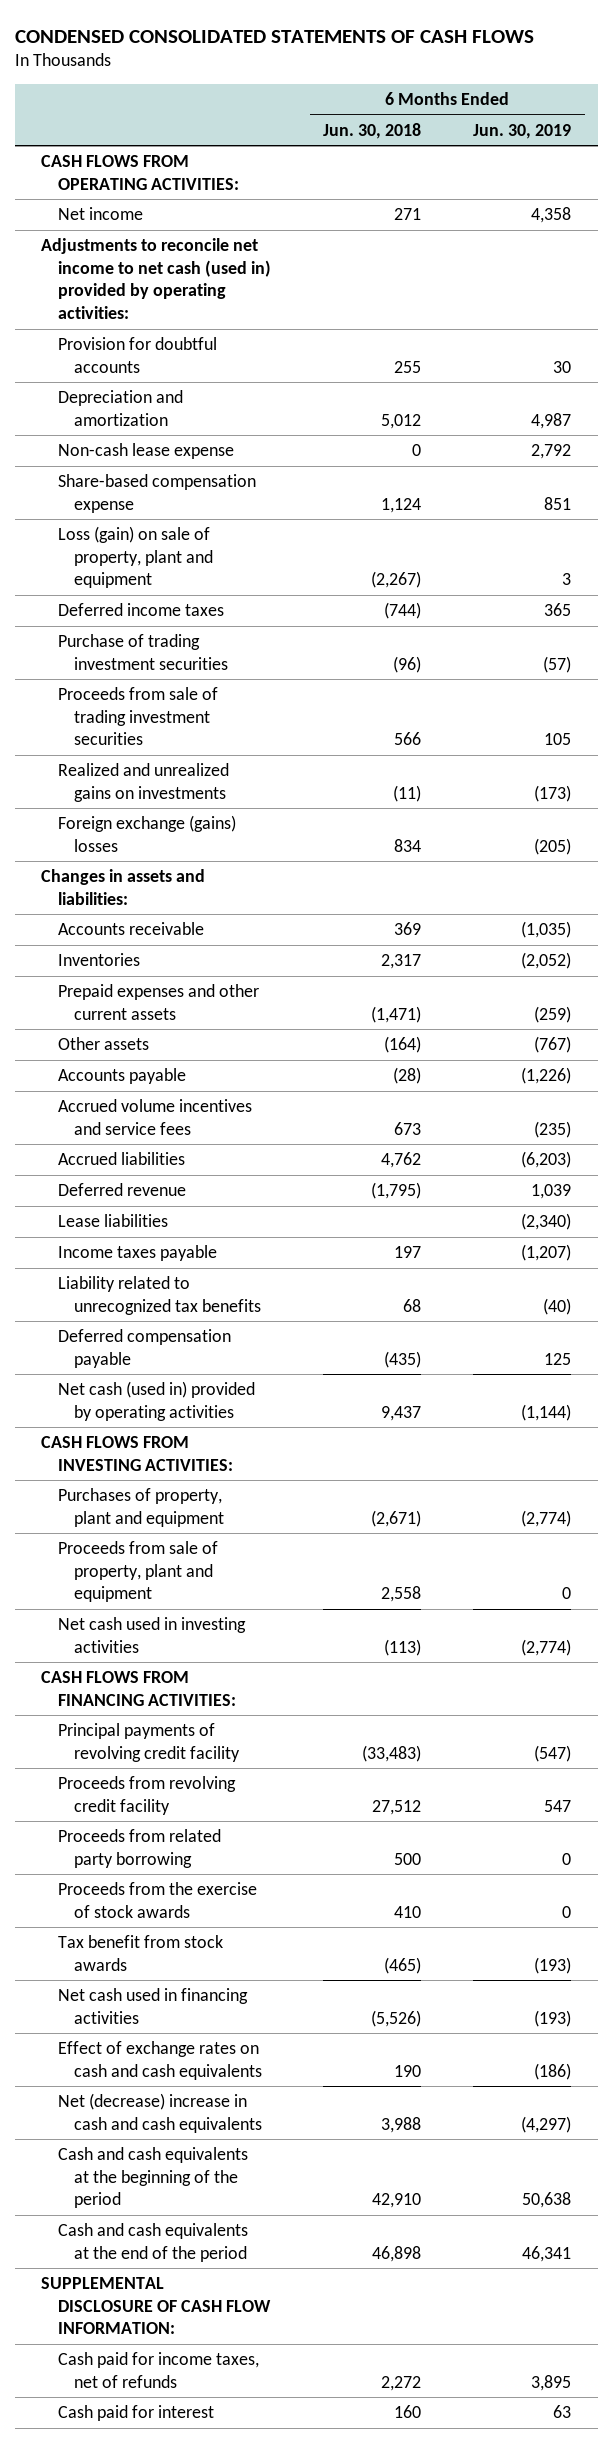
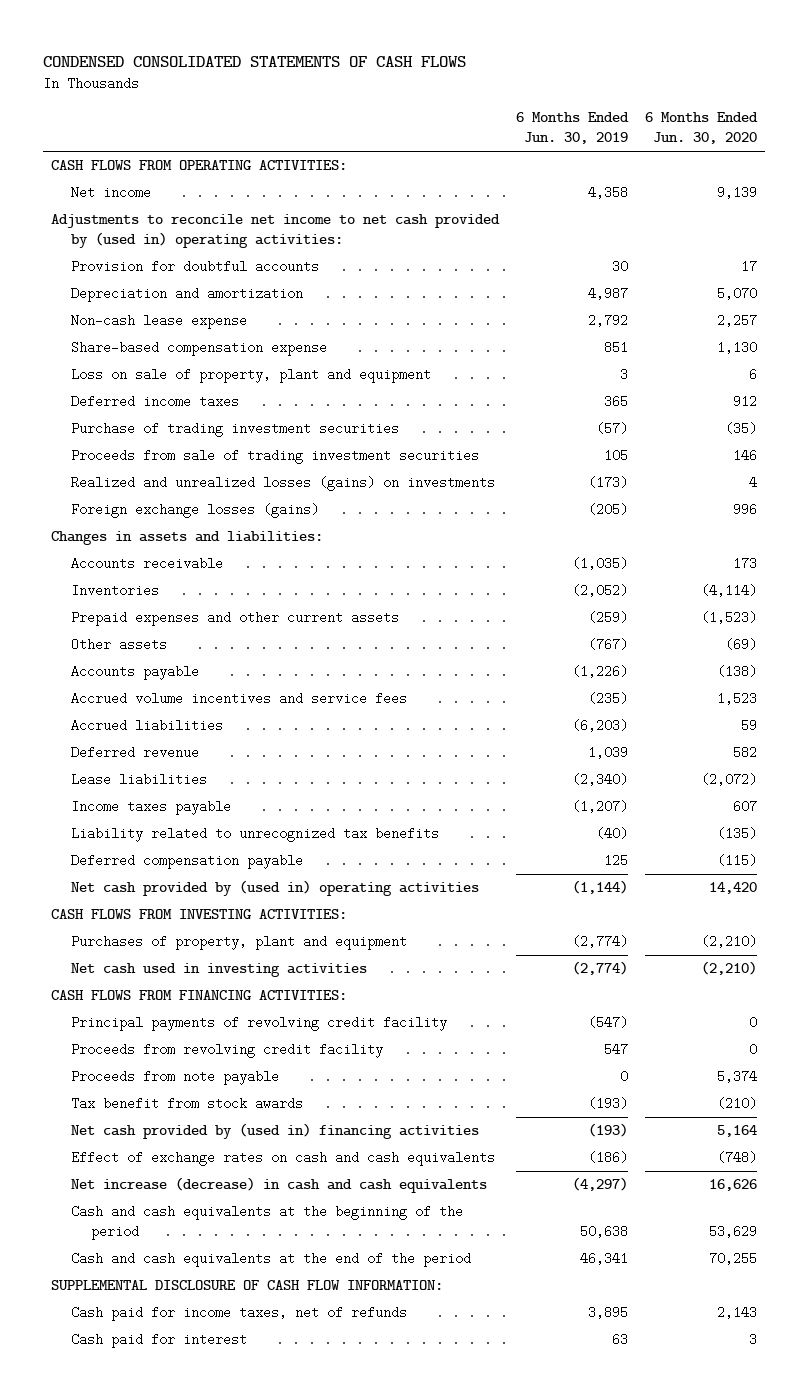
[323,122,422,139] Jun. 30, 2018 -> none
none -> [644,112,758,145] 6 Months Ended Jun. 30, 2020
[41,238,271,320] Adjustments to reconcile net income to net cash (used in) provided by operating activities: -> [51,214,501,249] Adjustments to reconcile net income to net cash provided by (used in) operating activities:
[57,526,214,589] Loss (gain) on sale of property, plant and equipment -> [71,368,432,384] Loss on sale of property, plant and equipment
[57,763,229,802] Realized and unrealized gains on investments -> [71,476,496,492] Realized and unrealized losses (gains) on investments
[57,815,236,852] Foreign exchange (gains) losses -> [71,503,320,519] Foreign exchange losses (gains)
[57,1381,255,1421] Net cash (used in) provided by operating activities -> [71,880,480,897] Net cash provided by (used in) operating activities
[57,1541,218,1603] Proceeds from sale of property, plant and equipment -> none
[57,1829,221,1868] Proceeds from related party borrowing -> none
[57,1882,257,1918] Proceeds from the exercise of stock awards -> none
none -> [71,1070,280,1086] Proceeds from note payable
[57,1988,248,2024] Net cash used in financing activities -> [71,1123,480,1140] Net cash provided by (used in) financing activities
[57,2093,263,2133] Net (decrease) increase in cash and cash equivalents -> [71,1177,488,1194] Net increase (decrease) in cash and cash equivalents

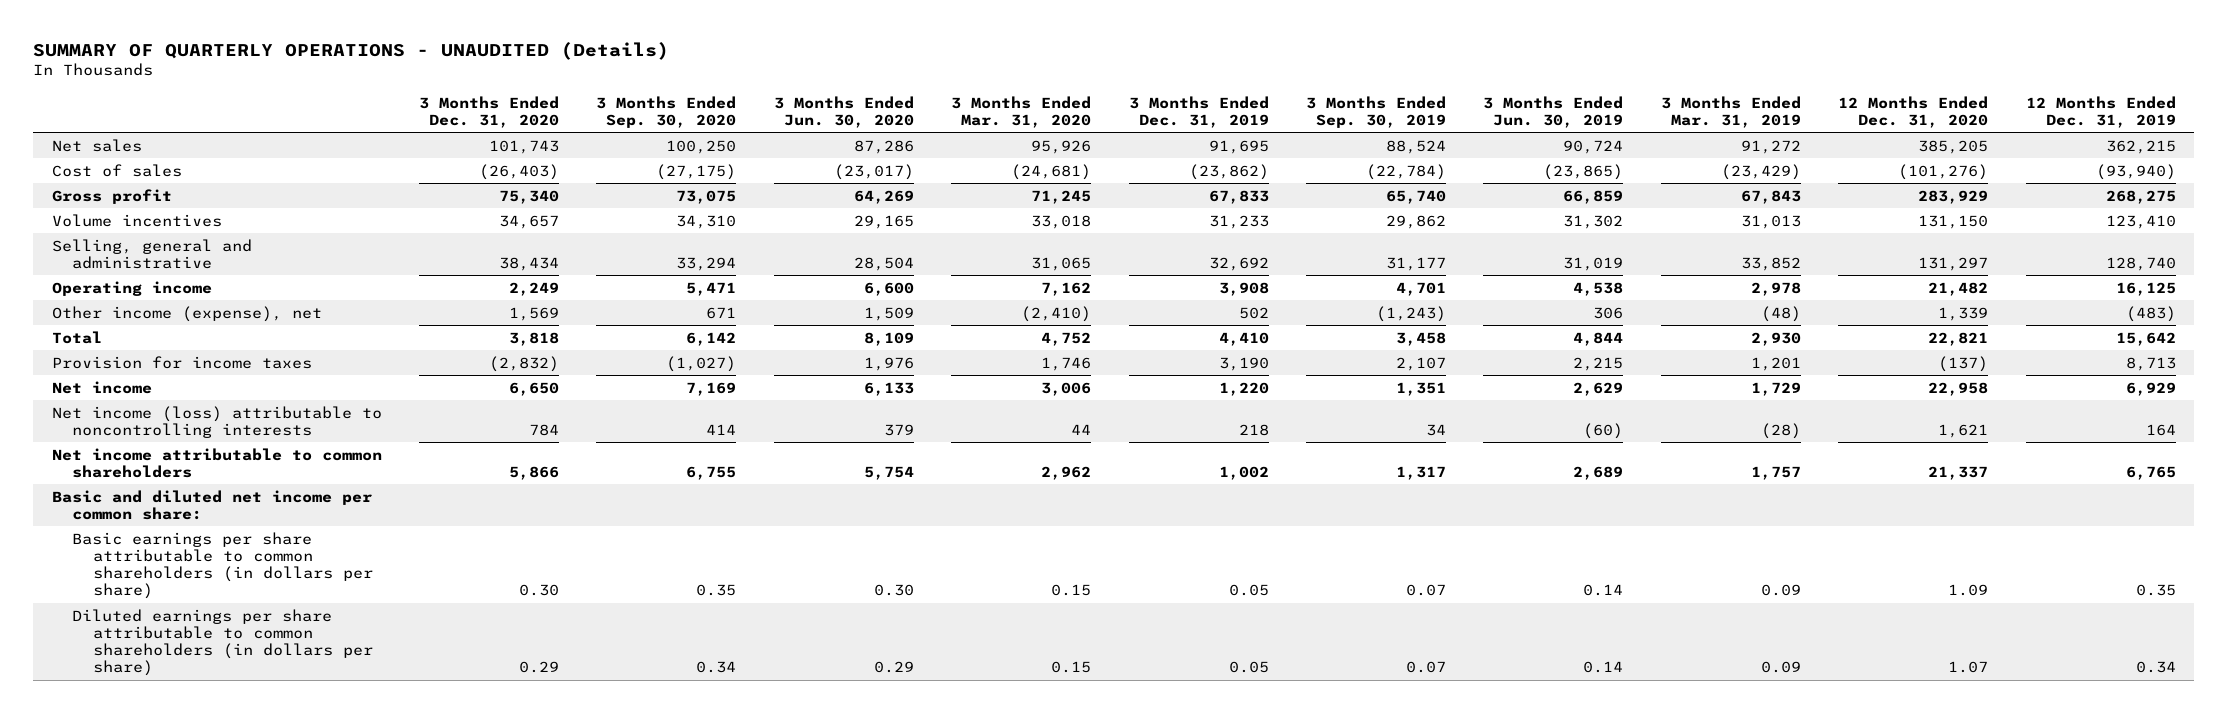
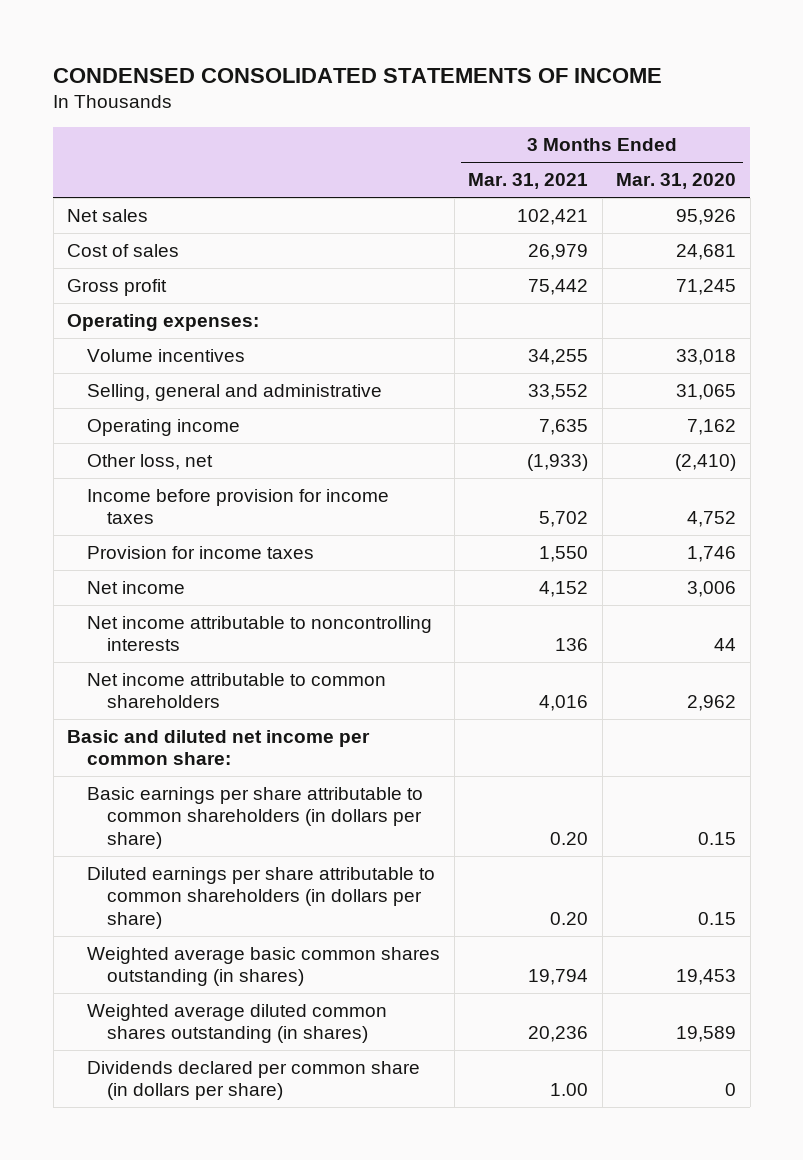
[32,41,669,60] SUMMARY OF QUARTERLY OPERATIONS - UNAUDITED (Details) -> [53,67,663,83] CONDENSED CONSOLIDATED STATEMENTS OF INCOME
[418,95,559,129] 3 Months Ended Dec. 31, 2020 -> none
[596,95,737,129] 3 Months Ended Sep. 30, 2020 -> none
[773,95,914,129] 3 Months Ended Jun. 30, 2020 -> none
[1128,95,1269,129] 3 Months Ended Dec. 31, 2019 -> none
[1306,95,1447,129] 3 Months Ended Sep. 30, 2019 -> none
[1483,95,1624,129] 3 Months Ended Jun. 30, 2019 -> none
[1660,95,1801,129] 3 Months Ended Mar. 31, 2019 -> none
[1838,95,1989,129] 12 Months Ended Dec. 31, 2020 -> none
[2025,95,2176,129] 12 Months Ended Dec. 31, 2019 -> none
none -> [468,173,589,190] Mar. 31, 2021
[1011,163,1092,180] (24,681) -> [676,243,737,260] 24,681
none -> [67,313,260,331] Operating expenses:
[51,305,322,322] Other income (expense), net -> [87,453,214,470] Other loss, net
[51,330,102,344] Total -> [87,488,390,525] Income before provision for income taxes
[51,405,382,438] Net income (loss) attributable to noncontrolling interests -> [87,615,433,652] Net income attributable to noncontrolling interests
none -> [87,946,441,987] Weighted average basic common shares outstanding (in shares)
none -> [87,1003,388,1044] Weighted average diluted common shares outstanding (in shares)
none -> [87,1060,421,1101] Dividends declared per common share (in dollars per share)

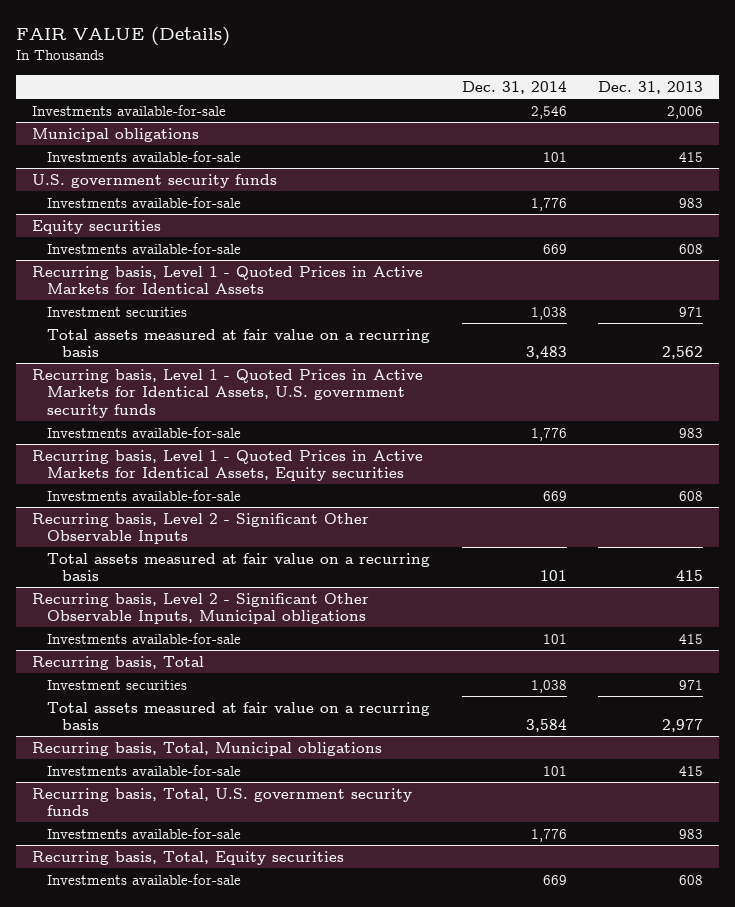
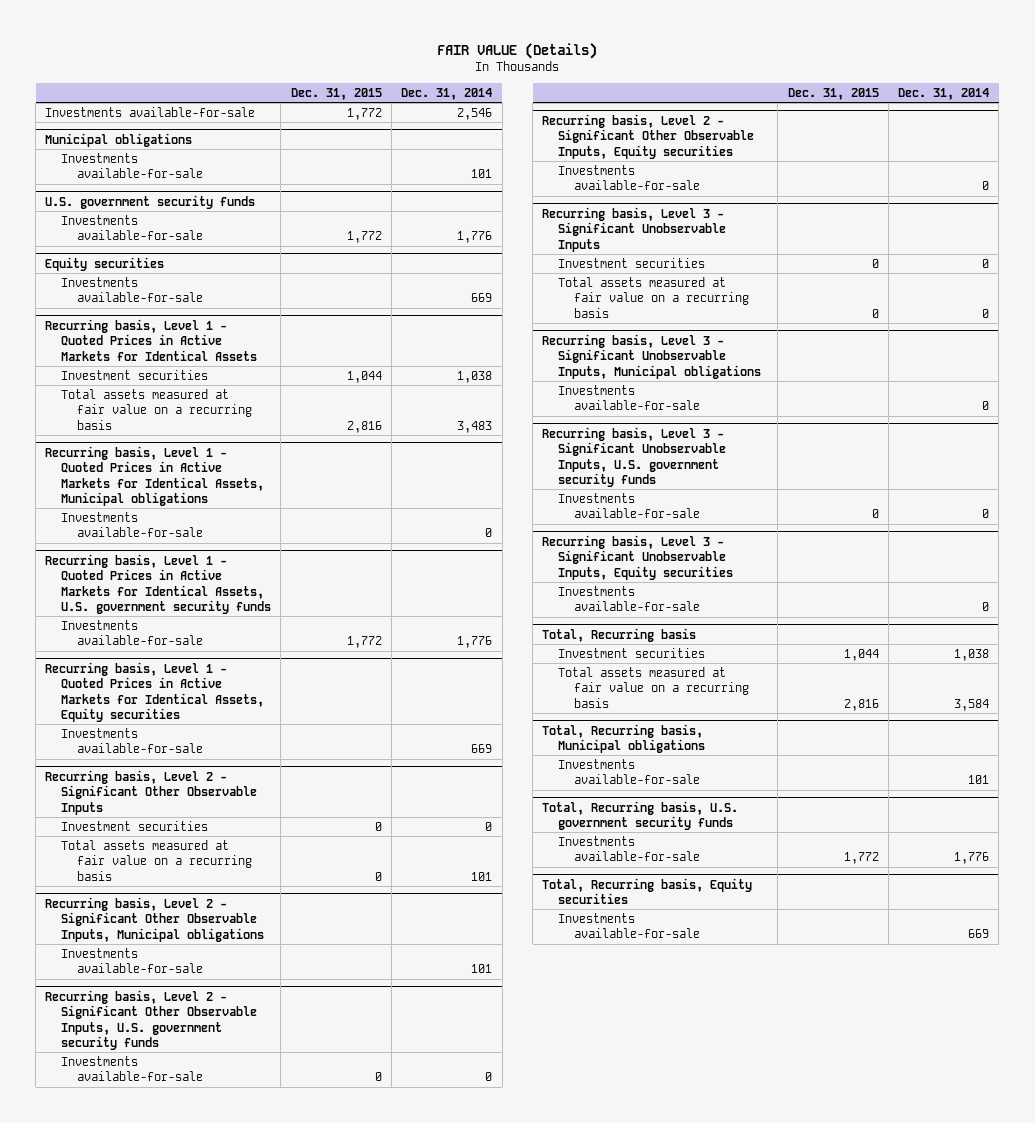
[597,81,703,95] Dec. 31, 2013 -> none
none -> [290,88,382,101] Dec. 31, 2015
none -> [45,445,265,507] Recurring basis, Level 1 - Quoted Prices in Active Markets for Identical Assets, Municipal obligations
none -> [61,511,203,538] Investments available-for-sale
none -> [61,820,209,831] Investment securities
none -> [45,989,258,1051] Recurring basis, Level 2 - Significant Other Observable Inputs, U.S. government security funds
none -> [61,1055,203,1082] Investments available-for-sale
none -> [542,113,755,159] Recurring basis, Level 2 - Significant Other Observable Inputs, Equity securities
none -> [558,164,700,191] Investments available-for-sale
none -> [542,206,727,252] Recurring basis, Level 3 - Significant Unobservable Inputs
none -> [558,257,706,268] Investment securities
none -> [558,276,749,318] Total assets measured at fair value on a recurring basis
none -> [542,333,762,379] Recurring basis, Level 3 - Significant Unobservable Inputs, Municipal obligations
none -> [558,384,700,411] Investments available-for-sale
none -> [542,426,727,488] Recurring basis, Level 3 - Significant Unobservable Inputs, U.S. government security funds
none -> [558,492,700,519] Investments available-for-sale
none -> [542,534,734,580] Recurring basis, Level 3 - Significant Unobservable Inputs, Equity securities
none -> [558,585,700,612] Investments available-for-sale
[32,655,205,670] Recurring basis, Total -> [542,627,697,642] Total, Recurring basis
[32,741,383,756] Recurring basis, Total, Municipal obligations -> [542,723,706,754] Total, Recurring basis, Municipal obligations
[32,787,413,817] Recurring basis, Total, U.S. government security funds -> [542,800,739,831] Total, Recurring basis, U.S. government security funds
[32,850,345,865] Recurring basis, Total, Equity securities -> [542,877,753,905] Total, Recurring basis, Equity securities

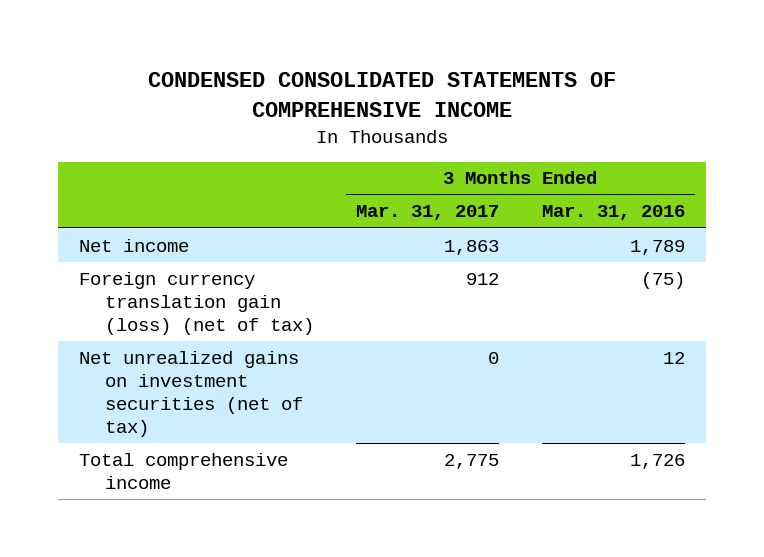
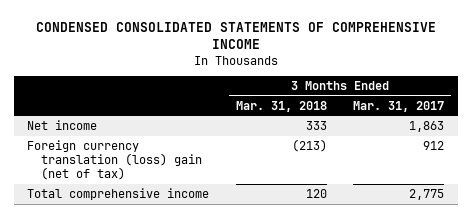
[541,205,685,221] Mar. 31, 2016 -> none
none -> [235,100,327,112] Mar. 31, 2018
[79,350,303,438] Net unrealized gains on investment securities (net of tax) -> none
[79,271,314,335] Foreign currency translation gain (loss) (net of tax) -> [27,139,203,180] Foreign currency translation (loss) gain (net of tax)

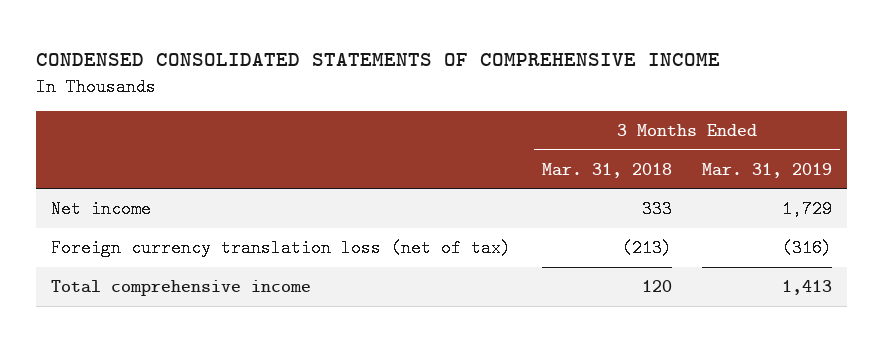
[353,100,445,112] Mar. 31, 2017 -> none
none -> [702,162,833,178] Mar. 31, 2019
[27,139,203,180] Foreign currency translation (loss) gain (net of tax) -> [51,239,512,258] Foreign currency translation loss (net of tax)

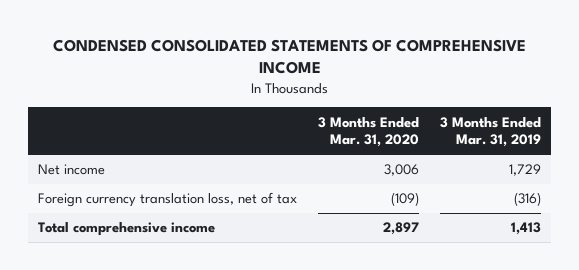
[541,162,672,178] Mar. 31, 2018 -> none
none -> [318,116,420,148] 3 Months Ended Mar. 31, 2020
[51,239,512,258] Foreign currency translation loss (net of tax) -> [38,192,298,208] Foreign currency translation loss, net of tax

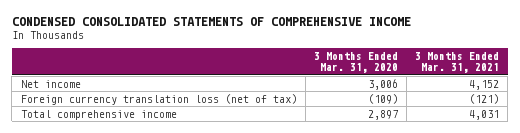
[439,116,541,148] 3 Months Ended Mar. 31, 2019 -> none
none -> [415,51,500,74] 3 Months Ended Mar. 31, 2021
[38,192,298,208] Foreign currency translation loss, net of tax -> [20,93,297,105] Foreign currency translation loss (net of tax)

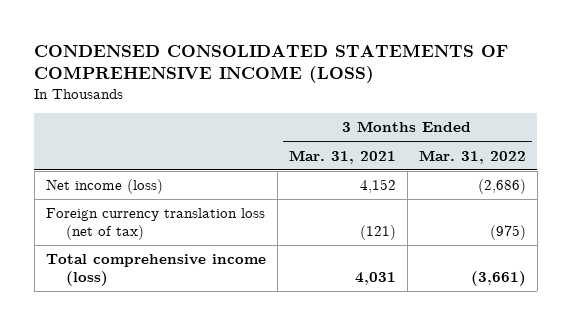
[11,17,411,27] CONDENSED CONSOLIDATED STATEMENTS OF COMPREHENSIVE INCOME -> [34,43,509,84] CONDENSED CONSOLIDATED STATEMENTS OF COMPREHENSIVE INCOME (LOSS)
[313,51,398,74] 3 Months Ended Mar. 31, 2020 -> none
none -> [418,149,526,164] Mar. 31, 2022
[20,79,81,88] Net income -> [45,179,163,195] Net income (loss)
[20,109,177,120] Total comprehensive income -> [45,254,266,286] Total comprehensive income (loss)

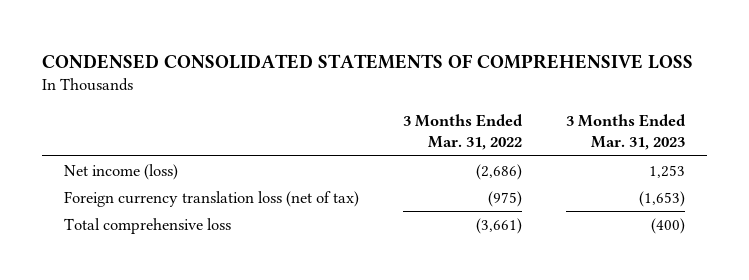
[34,43,509,84] CONDENSED CONSOLIDATED STATEMENTS OF COMPREHENSIVE INCOME (LOSS) -> [42,53,694,69] CONDENSED CONSOLIDATED STATEMENTS OF COMPREHENSIVE LOSS
[288,149,396,164] Mar. 31, 2021 -> none
none -> [565,113,686,151] 3 Months Ended Mar. 31, 2023
[45,254,266,286] Total comprehensive income (loss) -> [64,218,232,235] Total comprehensive loss

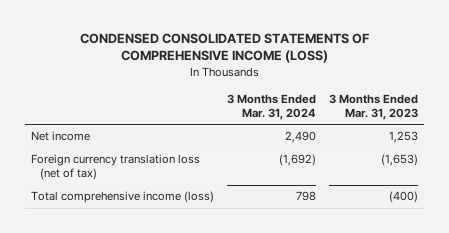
[42,53,694,69] CONDENSED CONSOLIDATED STATEMENTS OF COMPREHENSIVE LOSS -> [79,32,369,64] CONDENSED CONSOLIDATED STATEMENTS OF COMPREHENSIVE INCOME (LOSS)
[402,113,523,151] 3 Months Ended Mar. 31, 2022 -> none
none -> [227,93,317,120] 3 Months Ended Mar. 31, 2024
[64,164,179,181] Net income (loss) -> [31,131,91,142] Net income
[64,218,232,235] Total comprehensive loss -> [31,191,215,204] Total comprehensive income (loss)

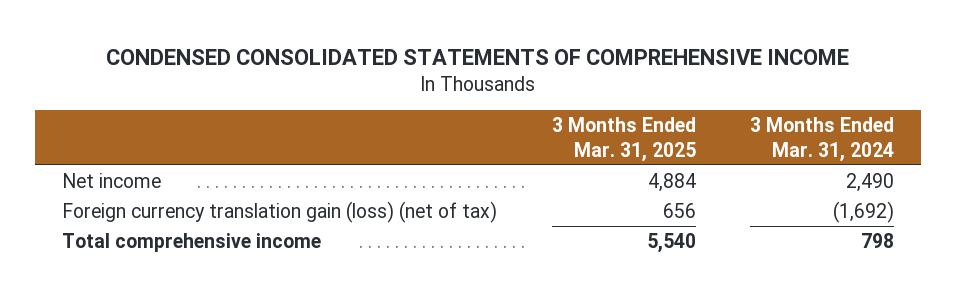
[79,32,369,64] CONDENSED CONSOLIDATED STATEMENTS OF COMPREHENSIVE INCOME (LOSS) -> [106,48,850,65] CONDENSED CONSOLIDATED STATEMENTS OF COMPREHENSIVE INCOME
[328,93,418,120] 3 Months Ended Mar. 31, 2023 -> none
none -> [551,117,696,162] 3 Months Ended Mar. 31, 2025
[31,154,201,181] Foreign currency translation loss (net of tax) -> [62,200,498,223] Foreign currency translation gain (loss) (net of tax)
[31,191,215,204] Total comprehensive income (loss) -> [62,232,322,252] Total comprehensive income

